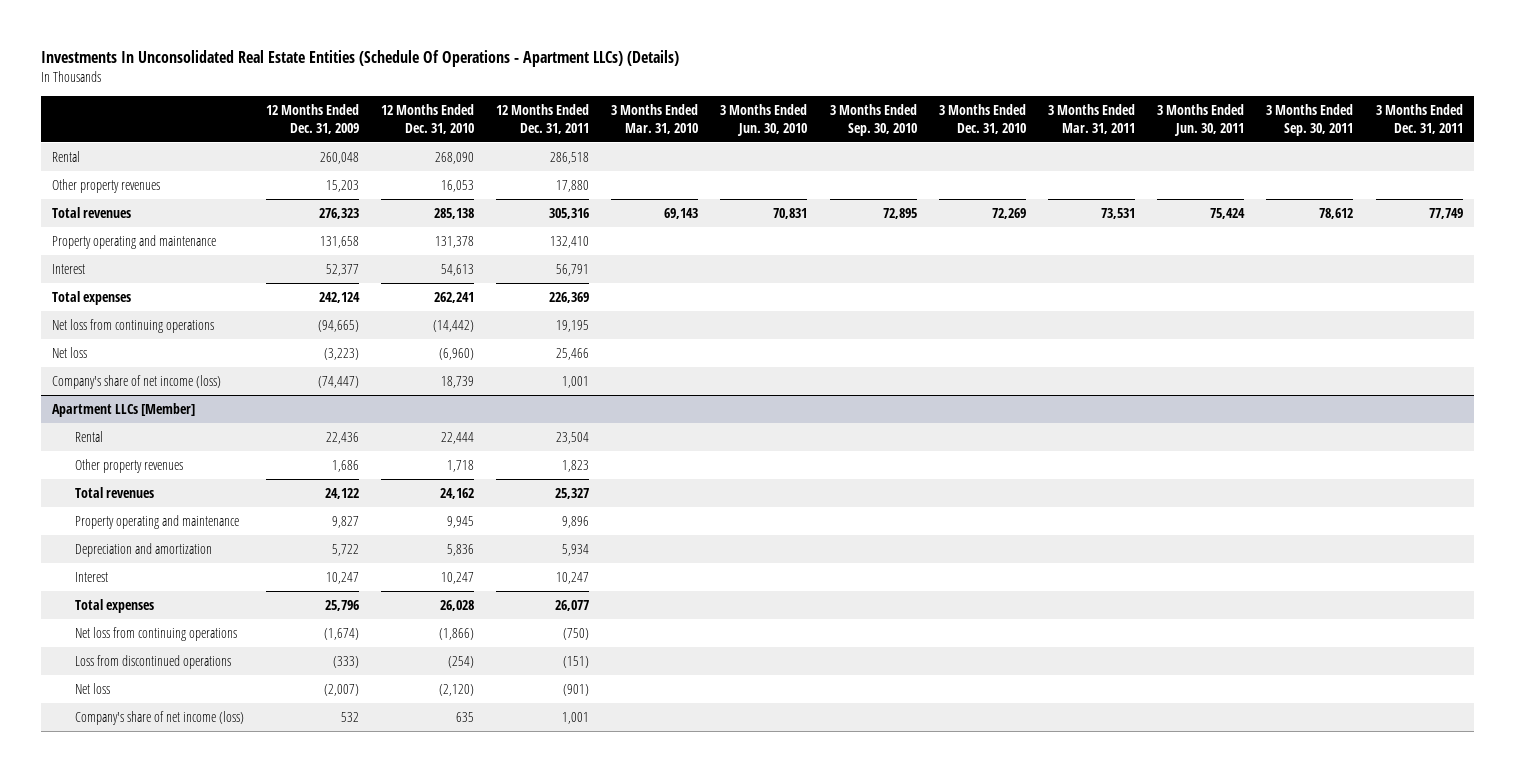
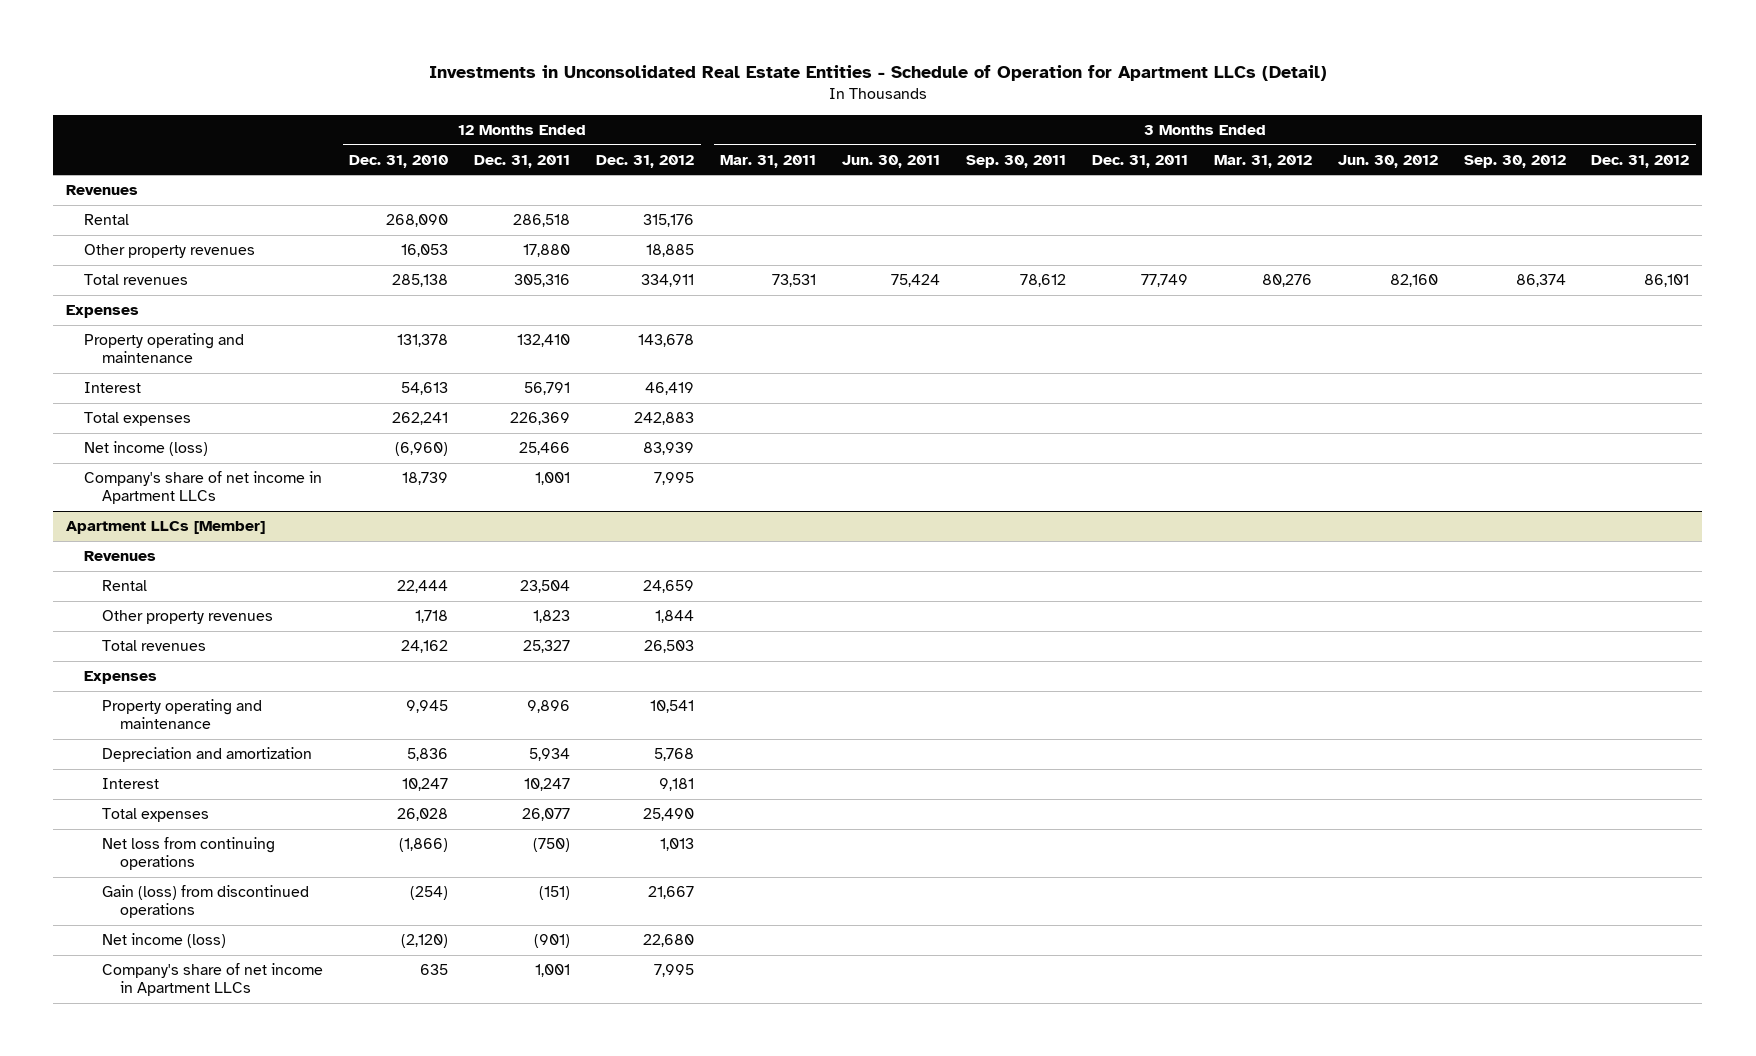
[41,50,680,68] Investments In Unconsolidated Real Estate Entities (Schedule Of Operations - Apartment LLCs) (Details) -> [428,64,1327,81] Investments in Unconsolidated Real Estate Entities - Schedule of Operation for Apartment LLCs (Detail)
[265,103,359,134] 12 Months Ended Dec. 31, 2009 -> none
[611,103,699,134] 3 Months Ended Mar. 31, 2010 -> none
[720,103,808,136] 3 Months Ended Jun. 30, 2010 -> none
[829,103,917,136] 3 Months Ended Sep. 30, 2010 -> none
[938,103,1026,134] 3 Months Ended Dec. 31, 2010 -> none
none -> [596,154,695,168] Dec. 31, 2012
none -> [1213,154,1312,168] Mar. 31, 2012
none -> [1337,154,1438,168] Jun. 30, 2012
none -> [1463,154,1566,168] Sep. 30, 2012
none -> [1591,154,1690,168] Dec. 31, 2012
none -> [66,185,139,196] Revenues
none -> [66,305,140,319] Expenses
[52,318,215,333] Net loss from continuing operations -> none
[52,346,88,358] Net loss -> [84,441,209,457] Net income (loss)
[52,374,222,389] Company's share of net income (loss) -> [84,471,323,505] Company's share of net income in Apartment LLCs
none -> [84,551,157,562] Revenues
none -> [84,671,158,685] Expenses
[74,654,231,669] Loss from discontinued operations -> [102,885,310,919] Gain (loss) from discontinued operations
[74,682,110,694] Net loss -> [102,933,227,949] Net income (loss)
[74,710,244,725] Company's share of net income (loss) -> [102,963,324,997] Company's share of net income in Apartment LLCs

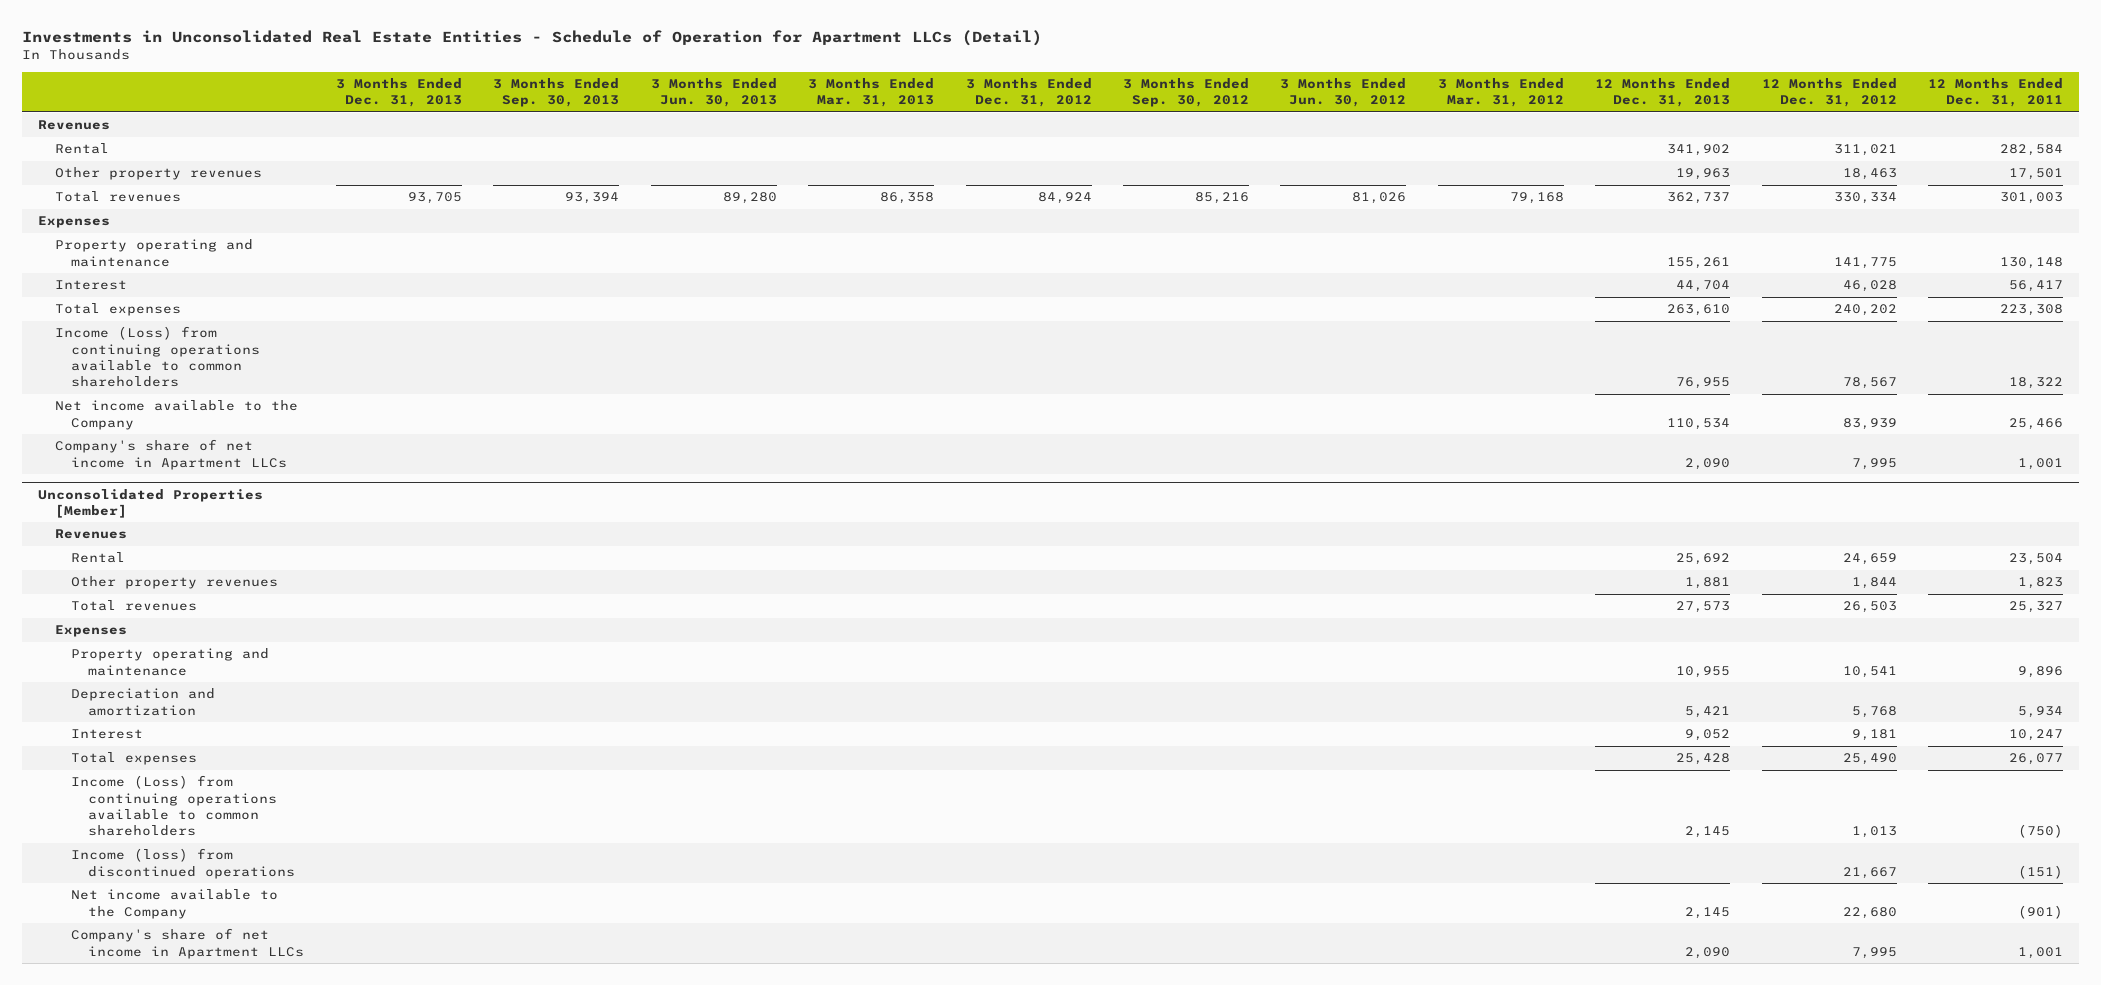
[349,154,449,168] Dec. 31, 2010 -> none
[719,154,816,168] Mar. 31, 2011 -> none
[841,154,940,168] Jun. 30, 2011 -> none
[965,154,1066,168] Sep. 30, 2011 -> none
[1091,154,1188,168] Dec. 31, 2011 -> none
none -> [335,78,462,108] 3 Months Ended Dec. 31, 2013
none -> [493,78,620,108] 3 Months Ended Sep. 30, 2013
none -> [650,78,777,108] 3 Months Ended Jun. 30, 2013
none -> [808,78,935,108] 3 Months Ended Mar. 31, 2013
none -> [1595,78,1731,108] 12 Months Ended Dec. 31, 2013
[513,214,571,228] 286,518 -> [2000,144,2064,157] 282,584
[643,214,695,228] 315,176 -> [1833,144,1897,157] 311,021
[523,244,571,258] 17,880 -> [2009,168,2064,181] 17,501
[646,244,695,258] 18,885 -> [1842,168,1897,181] 18,463
[514,274,571,288] 305,316 -> [2000,192,2064,205] 301,003
[641,274,695,288] 334,911 -> [1833,192,1897,205] 330,334
[1261,274,1312,288] 80,276 -> [1509,192,1564,205] 79,168
[1389,274,1438,288] 82,160 -> [1352,192,1407,205] 81,026
[1515,274,1566,288] 86,374 -> [1194,192,1249,205] 85,216
[1644,274,1690,288] 86,101 -> [1037,192,1092,205] 84,924
[517,334,571,348] 132,410 -> [2000,256,2064,269] 130,148
[638,334,695,348] 143,678 -> [1833,256,1897,269] 141,775
[524,382,571,396] 56,791 -> [2009,280,2064,293] 56,417
[645,382,695,396] 46,419 -> [1842,280,1897,293] 46,028
[510,412,571,426] 226,369 -> [2000,304,2064,317] 223,308
[634,412,695,426] 242,883 -> [1833,304,1897,317] 240,202
none -> [54,326,261,388] Income (Loss) from continuing operations available to common shareholders
[84,441,209,457] Net income (loss) -> [54,400,298,430] Net income available to the Company
[66,521,266,535] Apartment LLCs [Member] -> none
none -> [37,488,263,518] Unconsolidated Properties [Member]
[102,837,276,871] Net loss from continuing operations -> [71,775,278,837] Income (Loss) from continuing operations available to common shareholders
[102,885,310,919] Gain (loss) from discontinued operations -> [71,848,296,879] Income (loss) from discontinued operations
[102,933,227,949] Net income (loss) -> [71,889,279,919] Net income available to the Company

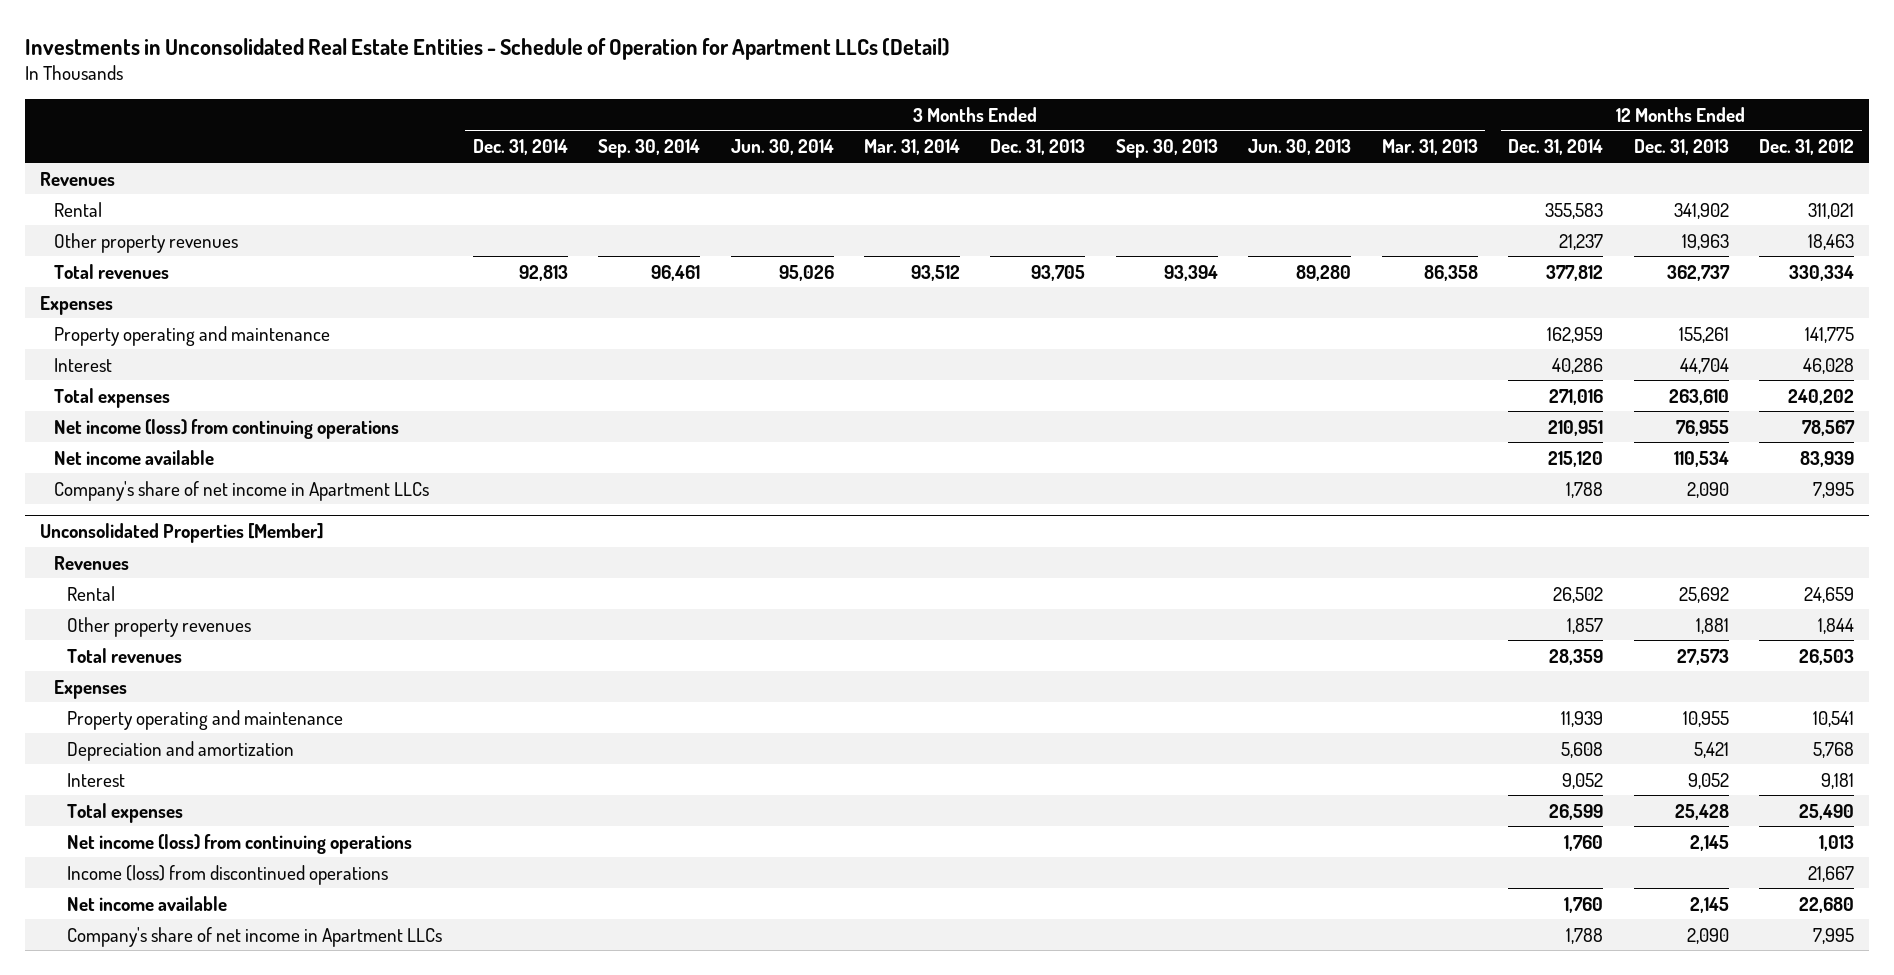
[965,78,1092,108] 3 Months Ended Dec. 31, 2012 -> none
[1122,78,1249,108] 3 Months Ended Sep. 30, 2012 -> none
[1280,78,1407,108] 3 Months Ended Jun. 30, 2012 -> none
[1437,78,1564,108] 3 Months Ended Mar. 31, 2012 -> none
[1928,78,2064,108] 12 Months Ended Dec. 31, 2011 -> none
none -> [472,139,568,156] Dec. 31, 2014
none -> [598,139,701,159] Sep. 30, 2014
none -> [730,139,834,156] Jun. 30, 2014
none -> [863,139,960,156] Mar. 31, 2014
none -> [1508,139,1604,156] Dec. 31, 2014
[54,326,261,388] Income (Loss) from continuing operations available to common shareholders -> [53,418,399,439] Net income (loss) from continuing operations
[54,400,298,430] Net income available to the Company -> [53,449,214,465] Net income available
[71,775,278,837] Income (Loss) from continuing operations available to common shareholders -> [67,833,413,854] Net income (loss) from continuing operations
[71,889,279,919] Net income available to the Company -> [67,895,228,911] Net income available

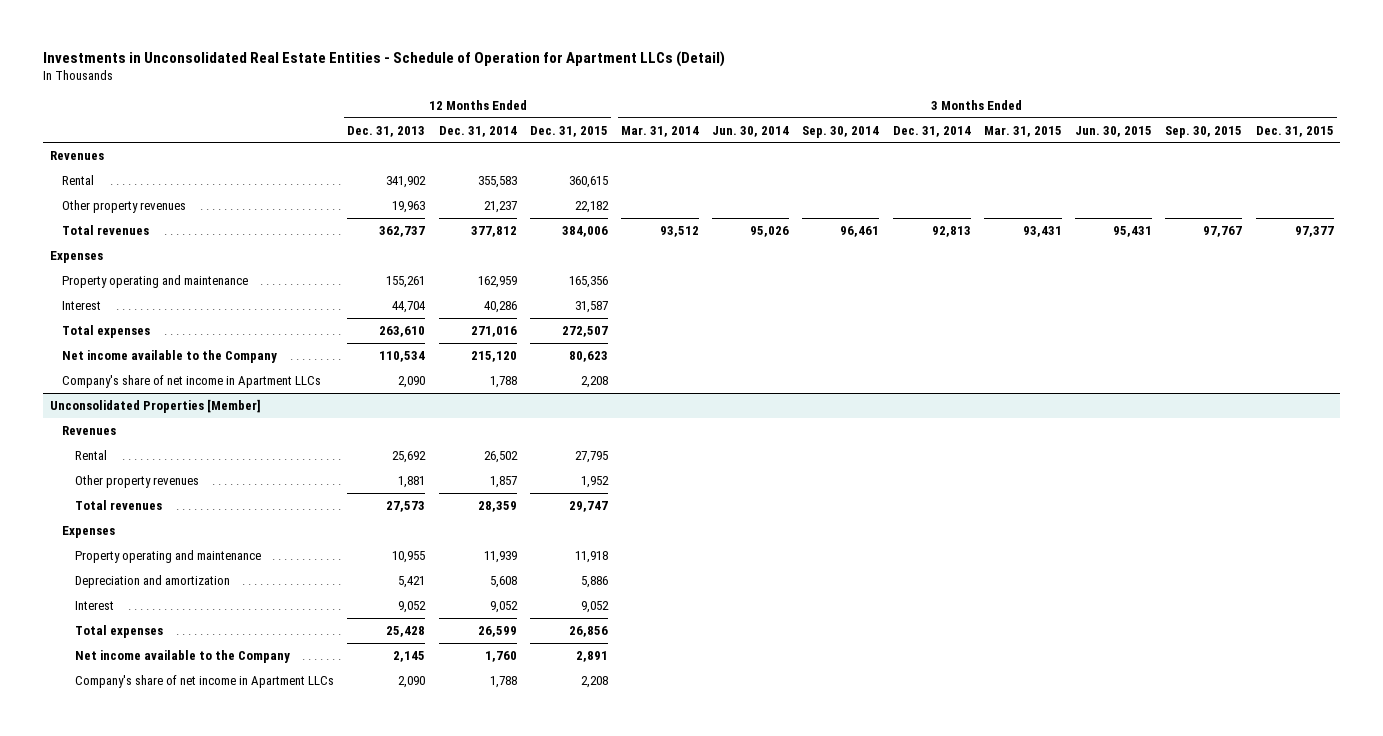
[990,139,1086,156] Dec. 31, 2013 -> none
[1115,139,1218,159] Sep. 30, 2013 -> none
[1248,139,1352,156] Jun. 30, 2013 -> none
[1381,139,1478,156] Mar. 31, 2013 -> none
[1759,139,1855,156] Dec. 31, 2012 -> none
none -> [529,125,608,137] Dec. 31, 2015
none -> [983,125,1062,137] Mar. 31, 2015
none -> [1075,125,1153,137] Jun. 30, 2015
none -> [1165,125,1243,138] Sep. 30, 2015
none -> [1255,125,1334,137] Dec. 31, 2015
[53,418,399,439] Net income (loss) from continuing operations -> none
[53,449,214,465] Net income available -> [62,349,278,363] Net income available to the Company
[67,833,413,854] Net income (loss) from continuing operations -> none
[67,864,389,885] Income (loss) from discontinued operations -> none
[67,895,228,911] Net income available -> [75,649,291,663] Net income available to the Company

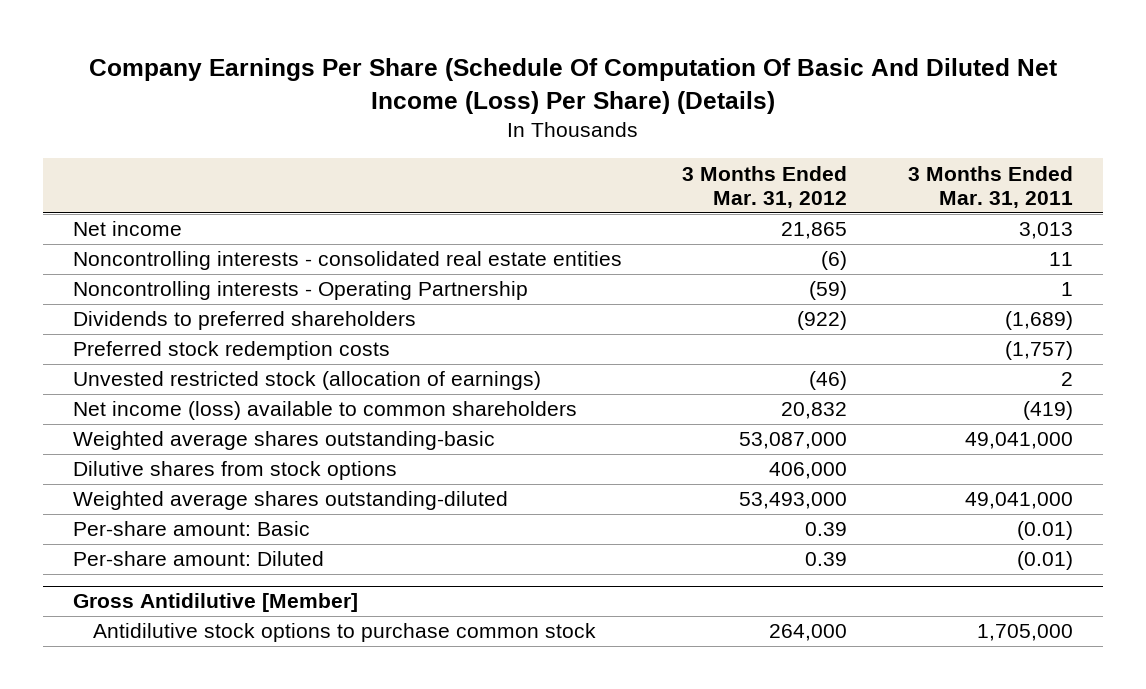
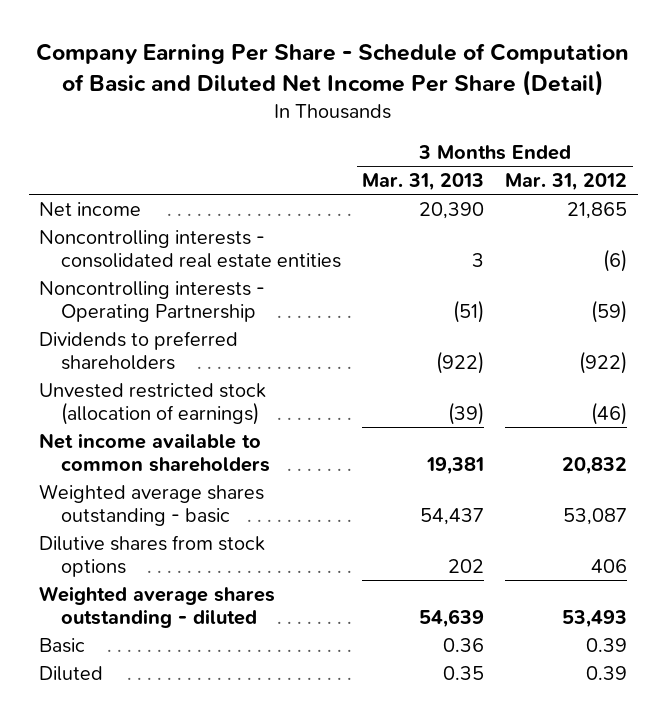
[88,57,1057,114] Company Earnings Per Share (Schedule Of Computation Of Basic And Diluted Net Income (Loss) Per Share) (Details) -> [36,42,630,97] Company Earning Per Share - Schedule of Computation of Basic and Diluted Net Income Per Share (Detail)
[907,165,1073,209] 3 Months Ended Mar. 31, 2011 -> none
none -> [362,173,485,192] Mar. 31, 2013
[73,341,391,361] Preferred stock redemption costs -> none
[73,593,359,613] Gross Antidilutive [Member] -> none
[93,623,597,643] Antidilutive stock options to purchase common stock -> none
[73,401,578,421] Net income (loss) available to common shareholders -> [39,432,270,472] Net income available to common shareholders
[73,431,496,451] Weighted average shares outstanding-basic -> [39,483,265,526] Weighted average shares outstanding - basic
[739,432,848,450] 53,087,000 -> [563,507,628,525] 53,087
[769,462,848,480] 406,000 -> [591,558,628,573] 406
[73,491,509,511] Weighted average shares outstanding-diluted -> [39,585,276,628] Weighted average shares outstanding - diluted
[739,492,848,510] 53,493,000 -> [562,609,628,628] 53,493
[73,521,311,537] Per-share amount: Basic -> [39,637,86,653] Basic
[73,551,325,567] Per-share amount: Diluted -> [39,665,104,681] Diluted

